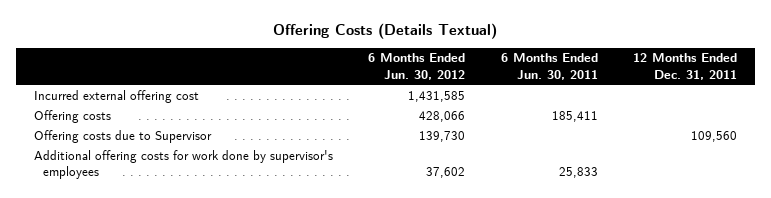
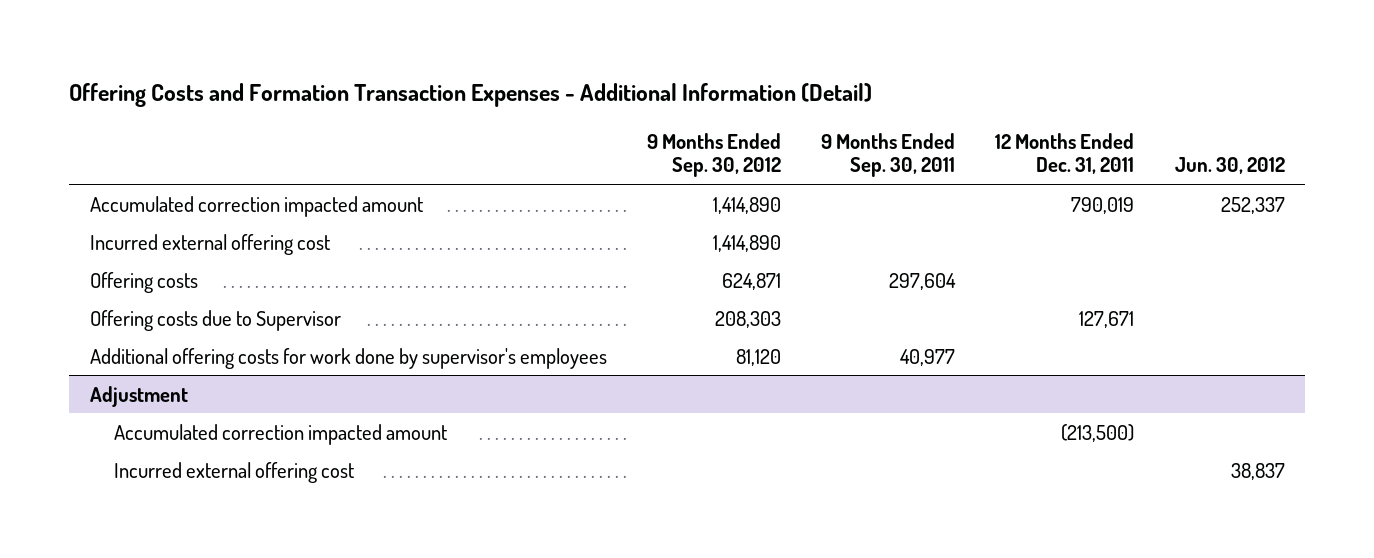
[273,23,498,40] Offering Costs (Details Textual) -> [69,83,873,108] Offering Costs and Formation Transaction Expenses - Additional Information (Detail)
[368,53,466,80] 6 Months Ended Jun. 30, 2012 -> none
[500,53,598,80] 6 Months Ended Jun. 30, 2011 -> none
none -> [646,132,781,178] 9 Months Ended Sep. 30, 2012
none -> [821,132,956,178] 9 Months Ended Sep. 30, 2011
none -> [1174,157,1285,175] Jun. 30, 2012
none -> [89,195,423,217] Accumulated correction impacted amount
[690,130,737,142] 109,560 -> [1079,310,1135,328] 127,671
none -> [89,385,188,407] Adjustment
none -> [113,423,447,445] Accumulated correction impacted amount
none -> [113,461,354,483] Incurred external offering cost

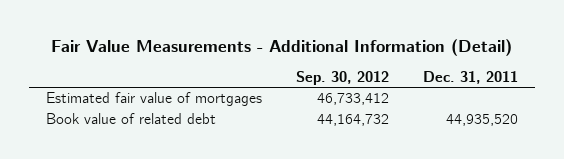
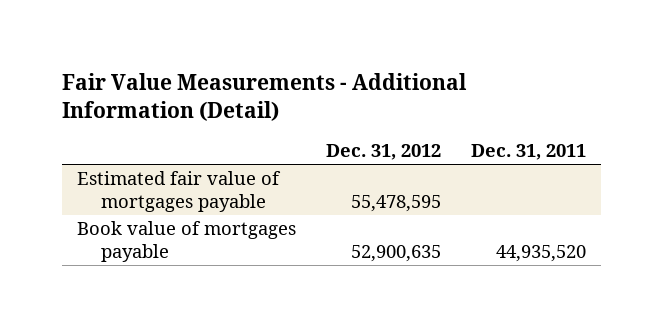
[295,71,389,86] Sep. 30, 2012 -> none
none -> [325,144,441,161] Dec. 31, 2012
[46,92,263,107] Estimated fair value of mortgages -> [76,171,281,213] Estimated fair value of mortgages payable
[46,113,217,125] Book value of related debt -> [76,221,296,263] Book value of mortgages payable

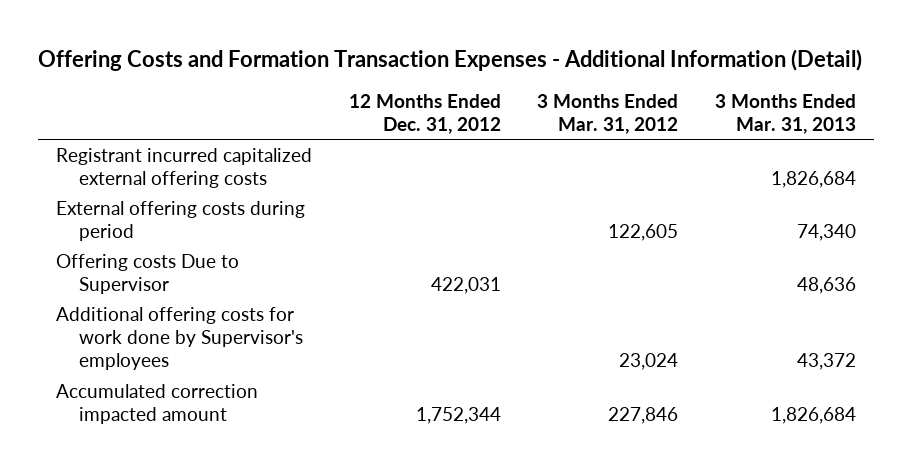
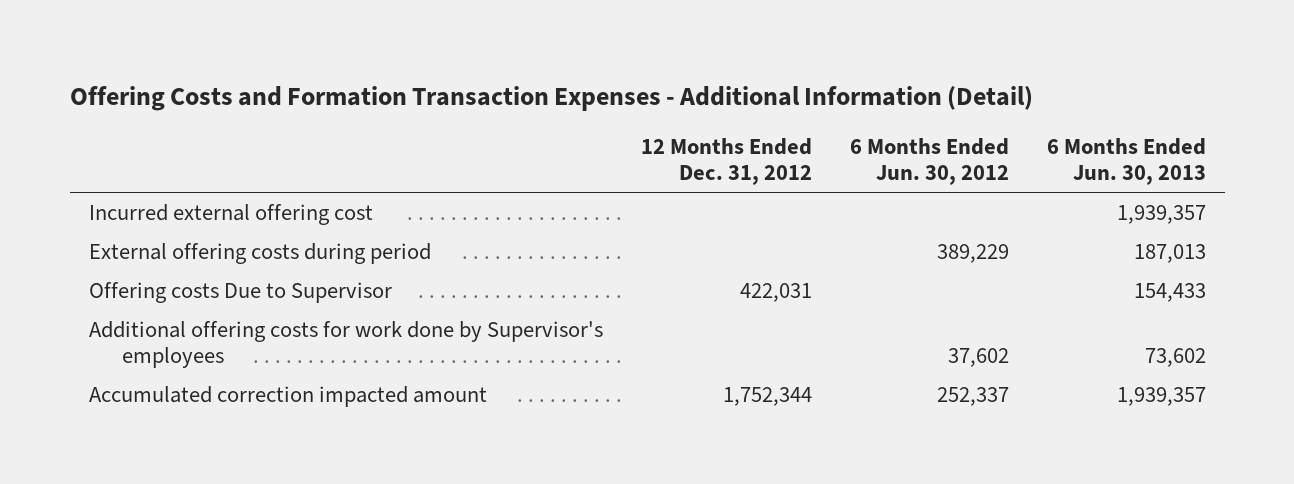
[537,93,679,134] 3 Months Ended Mar. 31, 2012 -> none
[715,93,857,134] 3 Months Ended Mar. 31, 2013 -> none
none -> [849,138,1009,186] 6 Months Ended Jun. 30, 2012
none -> [1046,138,1206,186] 6 Months Ended Jun. 30, 2013
[55,147,312,189] Registrant incurred capitalized external offering costs -> [88,203,373,225] Incurred external offering cost

